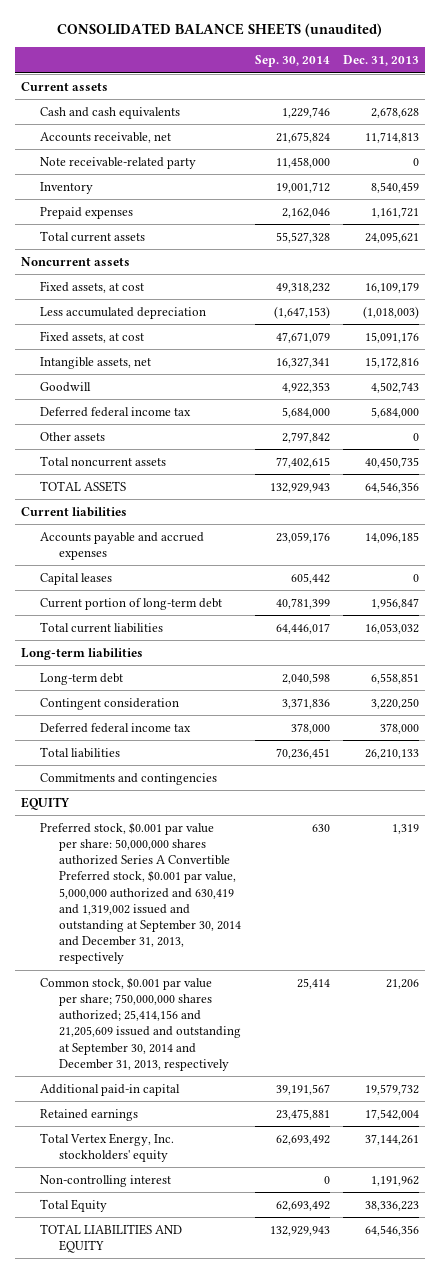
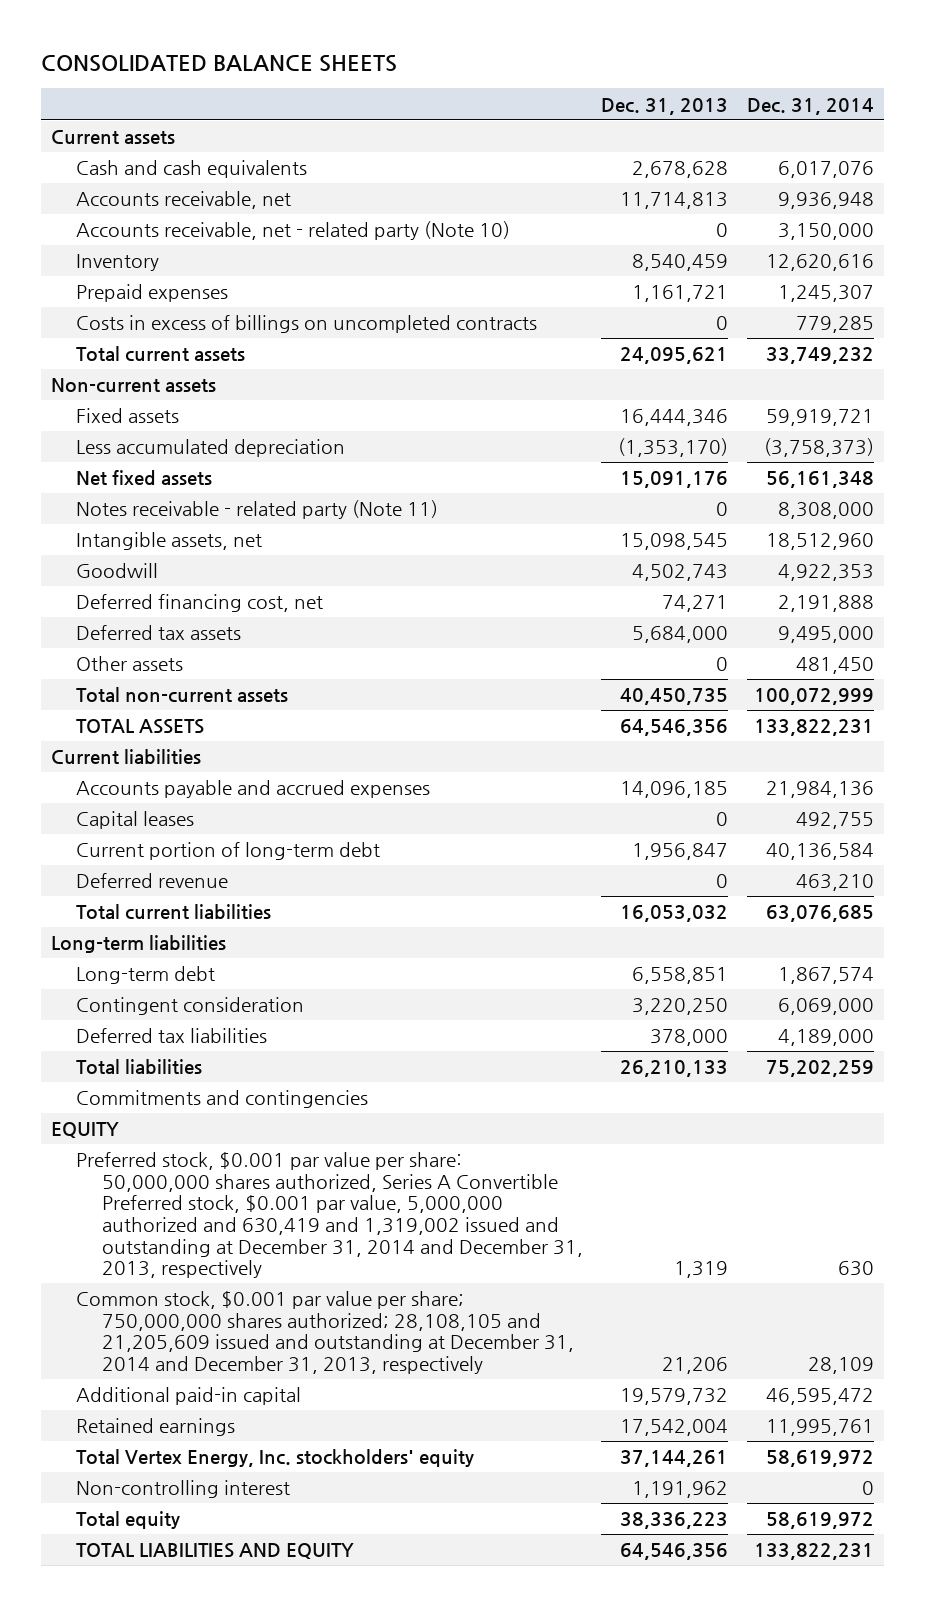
[56,23,382,38] CONSOLIDATED BALANCE SHEETS (unaudited) -> [41,54,398,72] CONSOLIDATED BALANCE SHEETS
[254,55,330,68] Sep. 30, 2014 -> none
none -> [747,97,875,115] Dec. 31, 2014
[40,156,197,169] Note receivable-related party -> [76,221,511,241] Accounts receivable, net - related party (Note 10)
none -> [76,315,538,334] Costs in excess of billings on uncompleted contracts
[21,256,131,266] Noncurrent assets -> [50,378,216,394] Non-current assets
[40,280,145,293] Fixed assets, at cost -> [76,408,180,424] Fixed assets
[364,281,419,293] 16,109,179 -> [620,409,729,427] 16,444,346
[362,305,419,319] (1,018,003) -> [618,438,729,458] (1,353,170)
[40,330,145,343] Fixed assets, at cost -> [76,470,213,486] Net fixed assets
none -> [76,500,439,520] Notes receivable - related party (Note 11)
[364,356,419,368] 15,172,816 -> [620,533,729,551] 15,098,545
none -> [76,594,324,613] Deferred financing cost, net
[40,406,192,417] Deferred federal income tax -> [76,625,242,641] Deferred tax assets
[40,455,167,467] Total noncurrent assets -> [76,687,289,704] Total non-current assets
none -> [76,873,229,889] Deferred revenue
[40,722,192,733] Deferred federal income tax -> [76,1028,268,1044] Deferred tax liabilities
[40,821,242,965] Preferred stock, $0.001 par value per share: 50,000,000 shares authorized Series A Convertible Preferred stock, $0.001 par value, 5,000,000 authorized and 630,419 and 1,319,002 issued and outstanding at September 30, 2014 and December 31, 2013, respectively -> [76,1152,583,1279] Preferred stock, $0.001 par value per share: 50,000,000 shares authorized, Series A Convertible Preferred stock, $0.001 par value, 5,000,000 authorized and 630,419 and 1,319,002 issued and outstanding at December 31, 2014 and December 31, 2013, respectively
[40,976,242,1071] Common stock, $0.001 par value per share; 750,000,000 shares authorized; 25,414,156 and 21,205,609 issued and outstanding at September 30, 2014 and December 31, 2013, respectively -> [76,1291,574,1375] Common stock, $0.001 par value per share; 750,000,000 shares authorized; 28,108,105 and 21,205,609 issued and outstanding at December 31, 2014 and December 31, 2013, respectively
[40,1198,108,1212] Total Equity -> [76,1511,181,1530] Total equity

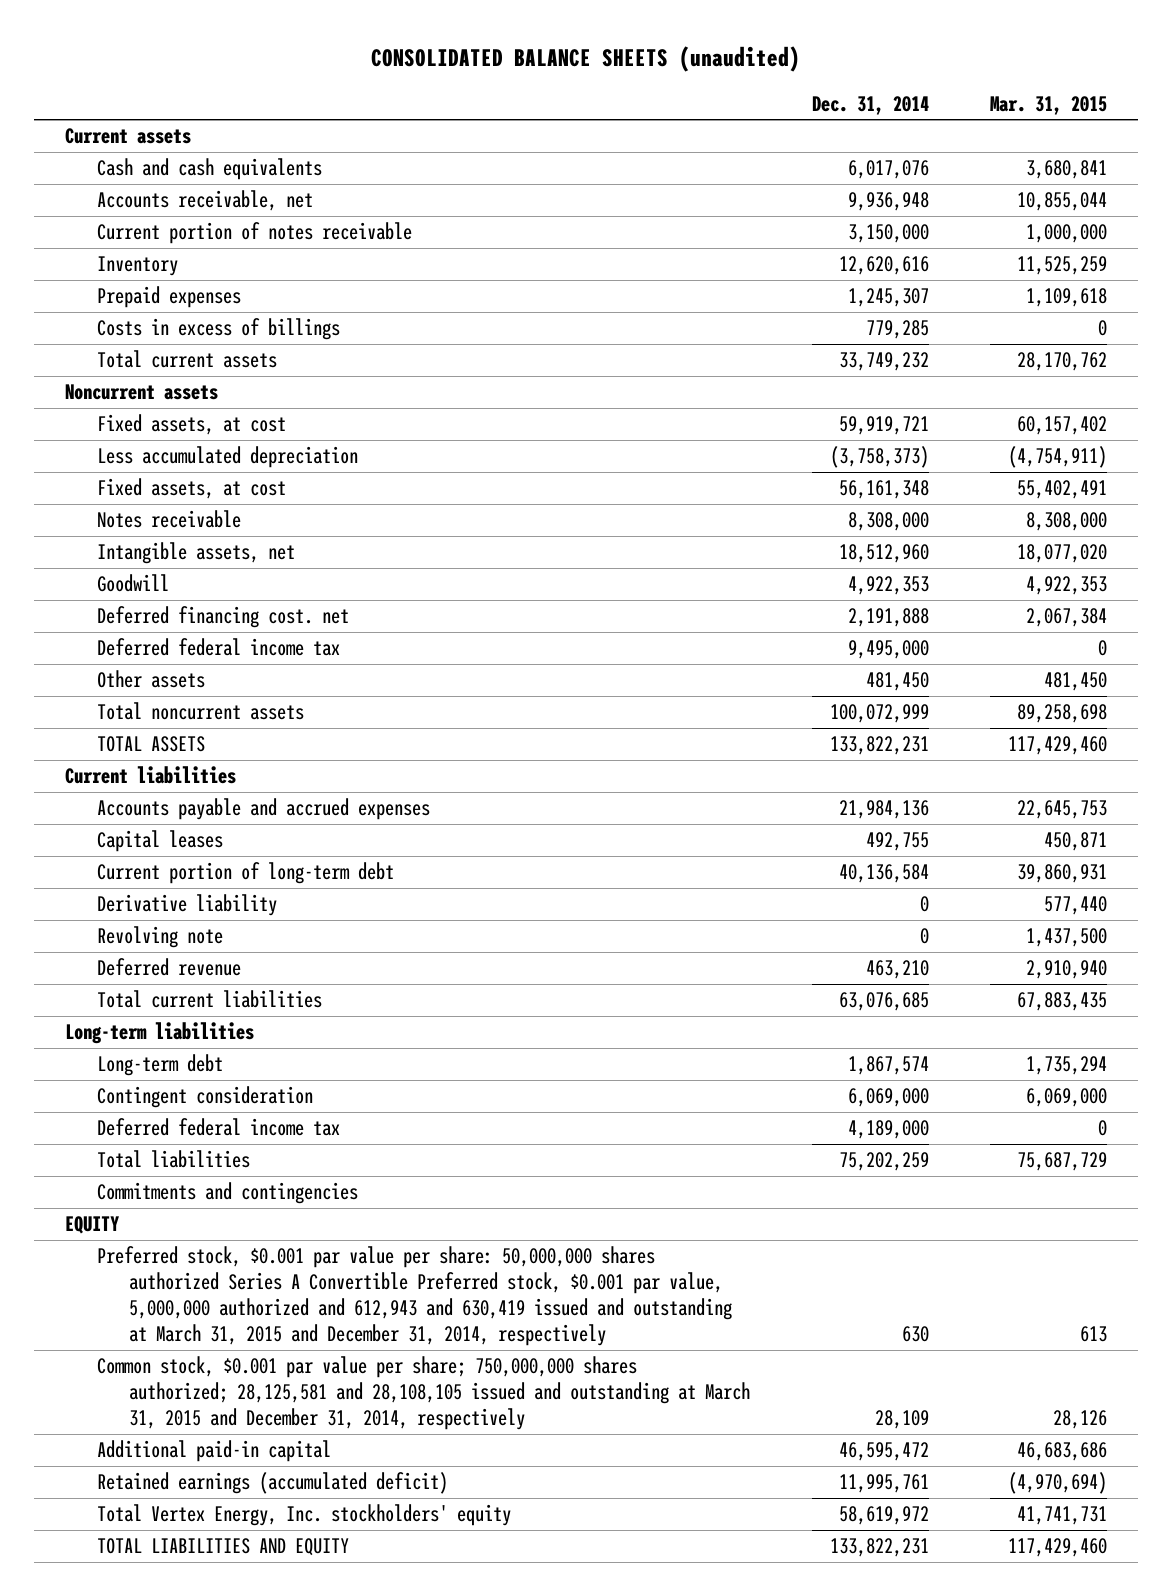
[41,54,398,72] CONSOLIDATED BALANCE SHEETS -> [370,46,800,73] CONSOLIDATED BALANCE SHEETS (unaudited)
[601,97,729,115] Dec. 31, 2013 -> none
none -> [990,95,1108,115] Mar. 31, 2015
[76,221,511,241] Accounts receivable, net - related party (Note 10) -> [96,222,412,245] Current portion of notes receivable
[76,315,538,334] Costs in excess of billings on uncompleted contracts -> [96,318,340,341] Costs in excess of billings
[50,378,216,394] Non-current assets -> [64,384,218,401] Noncurrent assets
[76,408,180,424] Fixed assets -> [96,414,286,436] Fixed assets, at cost
[76,470,213,486] Net fixed assets -> [96,478,286,500] Fixed assets, at cost
[76,500,439,520] Notes receivable - related party (Note 11) -> [96,510,241,529] Notes receivable
[76,594,324,613] Deferred financing cost, net -> [96,606,349,629] Deferred financing cost. net
[76,625,242,641] Deferred tax assets -> [96,638,340,657] Deferred federal income tax
[76,687,289,704] Total non-current assets -> [96,702,304,721] Total noncurrent assets
none -> [96,894,277,917] Derivative liability
none -> [96,926,223,949] Revolving note
[76,1028,268,1044] Deferred tax liabilities -> [96,1118,340,1137] Deferred federal income tax
[76,1152,583,1279] Preferred stock, $0.001 par value per share: 50,000,000 shares authorized, Series A Convertible Preferred stock, $0.001 par value, 5,000,000 authorized and 630,419 and 1,319,002 issued and outstanding at December 31, 2014 and December 31, 2013, respectively -> [96,1246,733,1347] Preferred stock, $0.001 par value per share: 50,000,000 shares authorized Series A Convertible Preferred stock, $0.001 par value, 5,000,000 authorized and 612,943 and 630,419 issued and outstanding at March 31, 2015 and December 31, 2014, respectively
[76,1291,574,1375] Common stock, $0.001 par value per share; 750,000,000 shares authorized; 28,108,105 and 21,205,609 issued and outstanding at December 31, 2014 and December 31, 2013, respectively -> [96,1356,751,1431] Common stock, $0.001 par value per share; 750,000,000 shares authorized; 28,125,581 and 28,108,105 issued and outstanding at March 31, 2015 and December 31, 2014, respectively
[76,1418,236,1437] Retained earnings -> [96,1472,448,1495] Retained earnings (accumulated deficit)
[76,1480,291,1499] Non-controlling interest -> none
[76,1511,181,1530] Total equity -> none

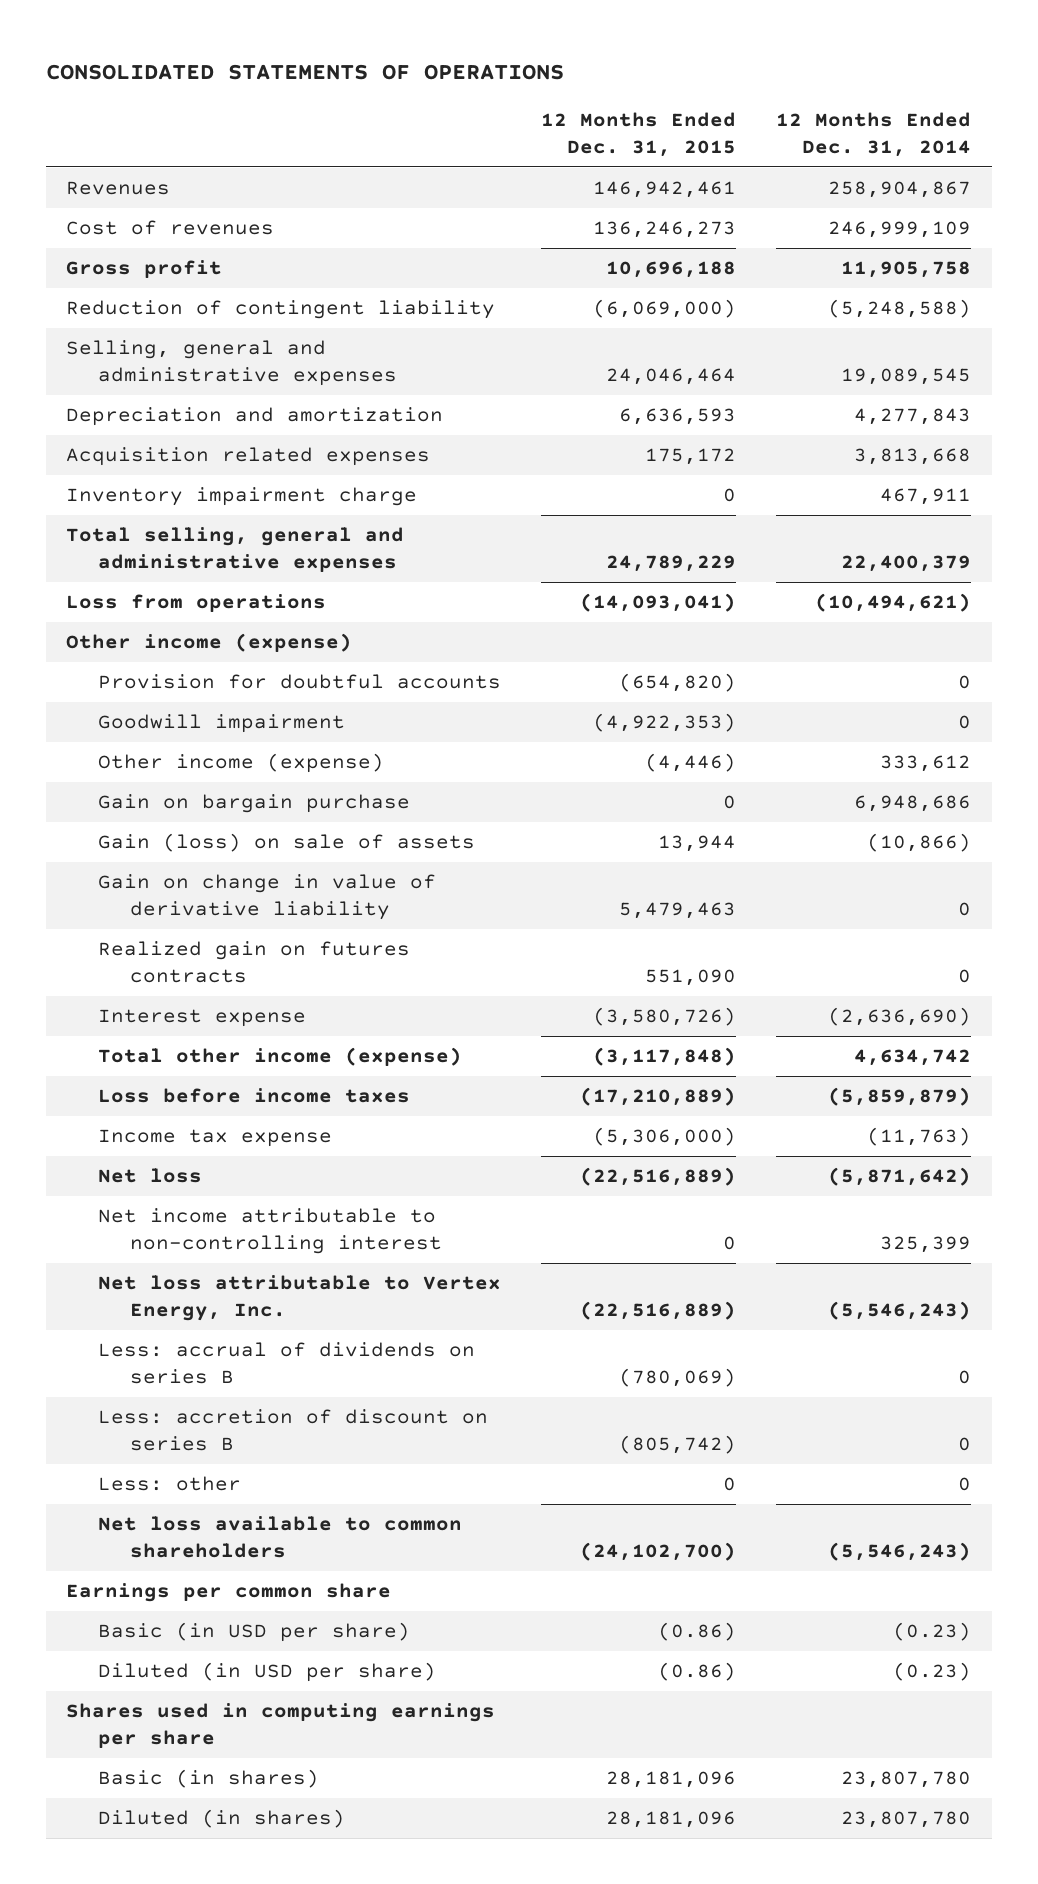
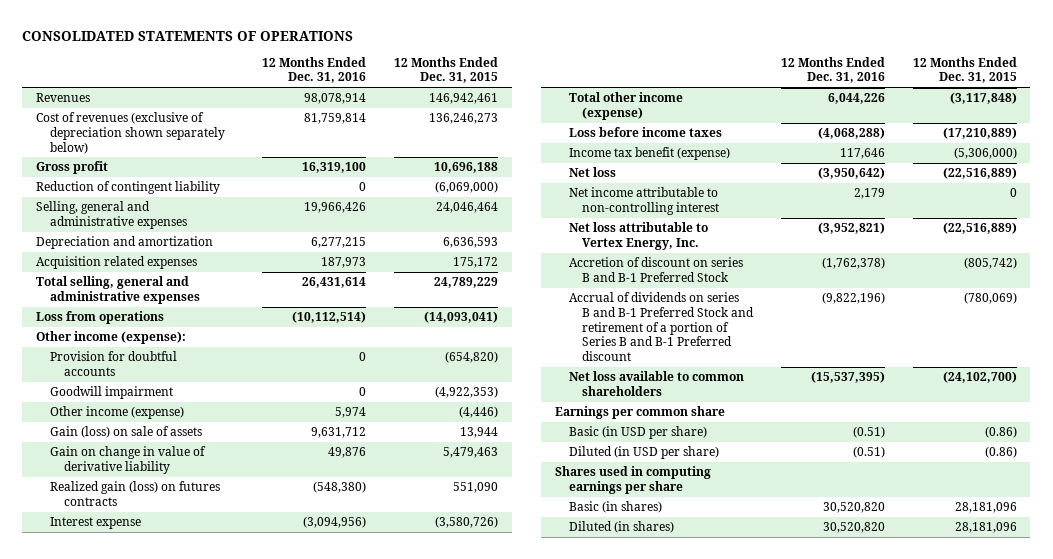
[776,111,972,158] 12 Months Ended Dec. 31, 2014 -> none
none -> [262,56,367,84] 12 Months Ended Dec. 31, 2016
[66,220,275,236] Cost of revenues -> [36,112,225,154] Cost of revenues (exclusive of depreciation shown separately below)
[66,487,418,507] Inventory impairment charge -> none
[66,633,353,653] Other income (expense) -> [36,331,187,345] Other income (expense):
[98,794,411,814] Gain on bargain purchase -> none
[98,941,411,984] Realized gain on futures contracts -> [49,481,220,506] Realized gain (loss) on futures contracts
[98,1129,333,1148] Income tax expense -> [568,147,730,161] Income tax benefit (expense)
[98,1476,242,1492] Less: other -> none
[98,1342,476,1385] Less: accrual of dividends on series B -> [568,257,743,282] Accretion of discount on series B and B-1 Preferred Stock
[619,1368,737,1388] (780,069) -> [963,257,1017,270] (805,742)
[98,1409,489,1452] Less: accretion of discount on series B -> [568,292,755,361] Accrual of dividends on series B and B-1 Preferred Stock and retirement of a portion of Series B and B-1 Preferred discount
[619,1435,737,1455] (805,742) -> [963,292,1017,305] (780,069)

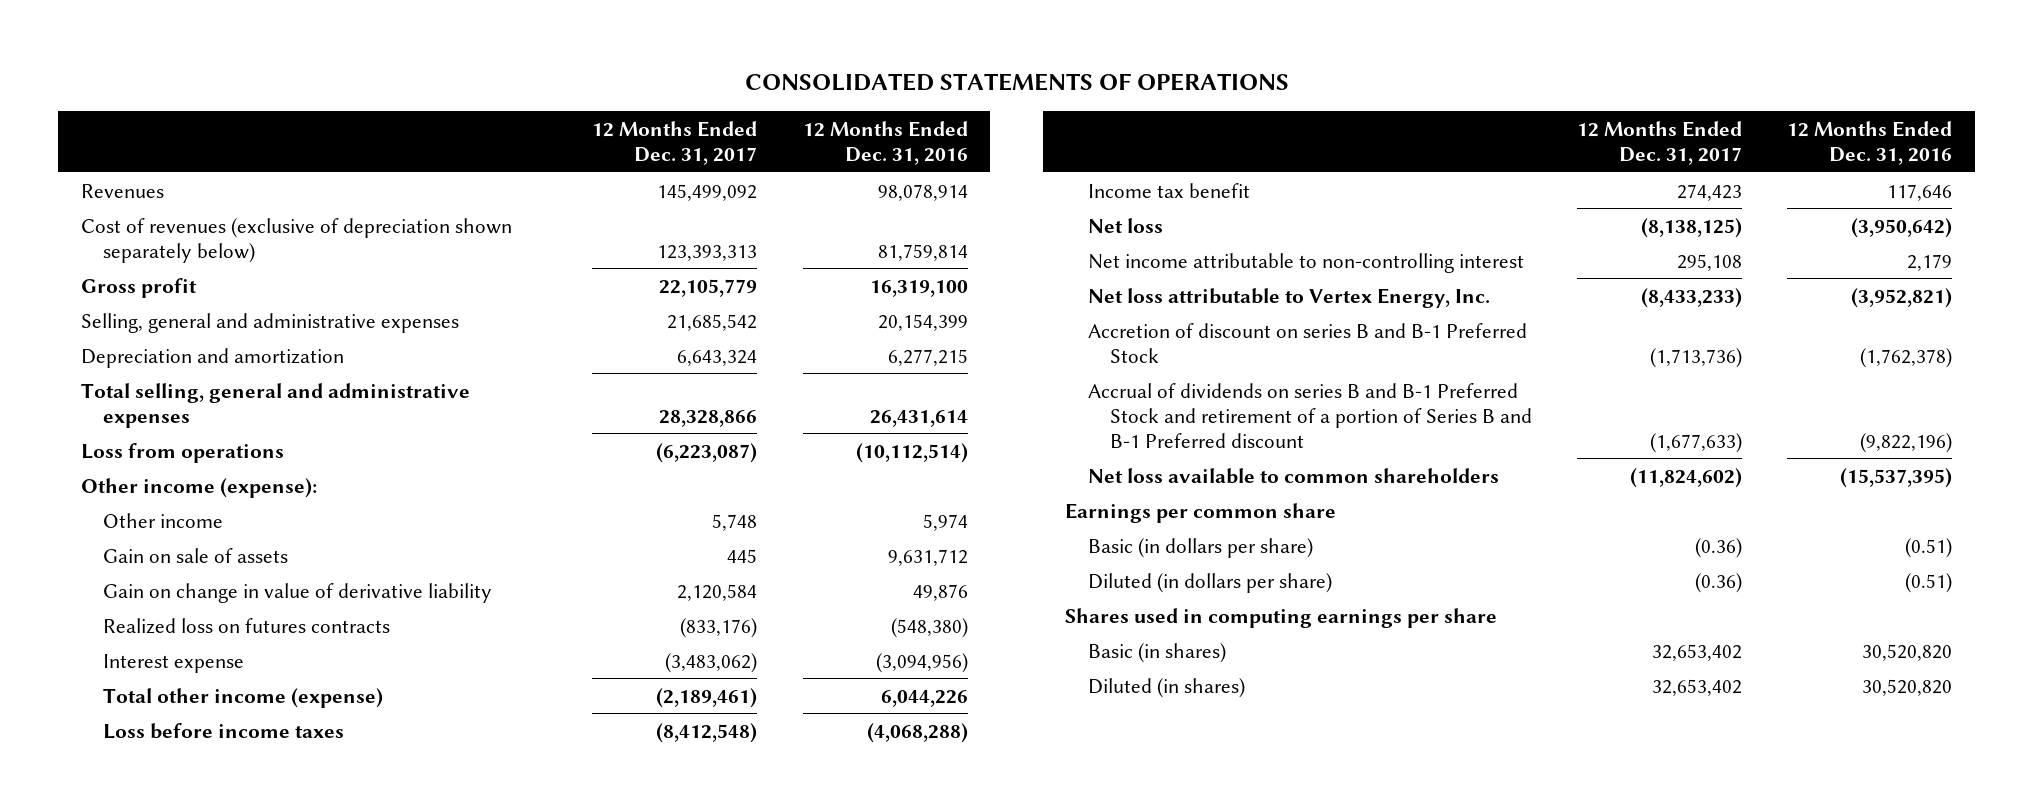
[393,56,498,84] 12 Months Ended Dec. 31, 2015 -> none
none -> [592,120,758,165] 12 Months Ended Dec. 31, 2017
[36,181,221,195] Reduction of contingent liability -> none
[304,202,367,214] 19,966,426 -> [877,313,968,331] 20,154,399
[36,256,198,270] Acquisition related expenses -> none
[49,351,177,376] Provision for doubtful accounts -> none
[49,386,173,400] Goodwill impairment -> none
[49,406,184,420] Other income (expense) -> [102,512,223,528] Other income
[49,426,202,439] Gain (loss) on sale of assets -> [102,547,288,563] Gain on sale of assets
[49,481,220,506] Realized gain (loss) on futures contracts -> [102,617,390,634] Realized loss on futures contracts
[568,147,730,161] Income tax benefit (expense) -> [1087,182,1250,198] Income tax benefit
[568,426,707,440] Basic (in USD per share) -> [1087,537,1313,558] Basic (in dollars per share)
[568,446,719,460] Diluted (in USD per share) -> [1087,572,1332,593] Diluted (in dollars per share)

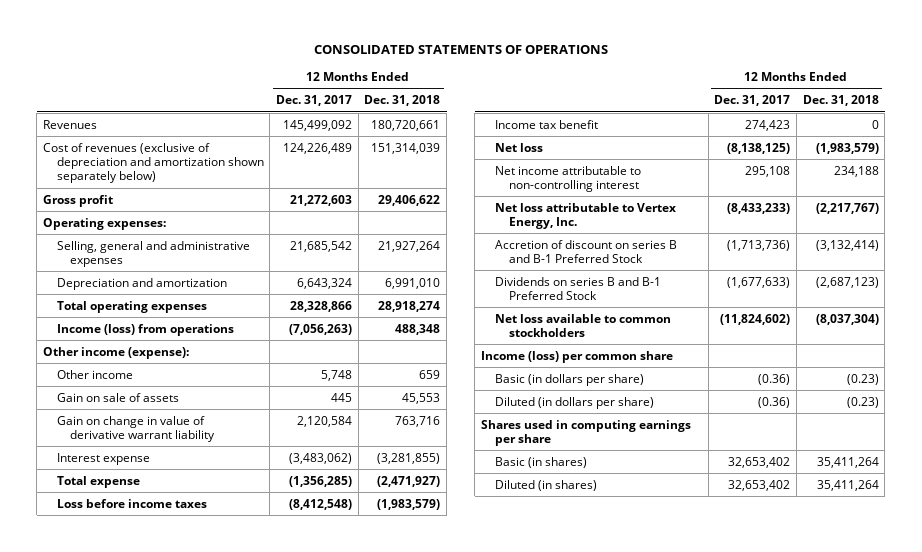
[802,120,968,165] 12 Months Ended Dec. 31, 2016 -> none
none -> [364,95,441,107] Dec. 31, 2018
[80,217,512,263] Cost of revenues (exclusive of depreciation shown separately below) -> [42,142,264,184] Cost of revenues (exclusive of depreciation and amortization shown separately below)
[657,244,758,261] 123,393,313 -> [283,142,353,154] 124,226,489
[659,278,758,297] 22,105,779 -> [290,194,353,206] 21,272,603
none -> [42,217,166,230] Operating expenses:
[80,382,470,428] Total selling, general and administrative expenses -> [56,300,207,313] Total operating expenses
[80,442,284,463] Loss from operations -> [56,323,234,336] Income (loss) from operations
[656,442,758,463] (6,223,087) -> [289,323,353,335] (7,056,263)
[102,617,390,634] Realized loss on futures contracts -> none
[102,582,492,603] Gain on change in value of derivative liability -> [56,415,216,442] Gain on change in value of derivative warrant liability
[102,687,383,708] Total other income (expense) -> [56,475,140,488] Total expense
[656,687,758,708] (2,189,461) -> [289,475,353,487] (1,356,285)
[1087,382,1532,448] Accrual of dividends on series B and B-1 Preferred Stock and retirement of a portion of Series B and B-1 Preferred discount -> [494,276,661,300] Dividends on series B and B-1 Preferred Stock
[1087,467,1499,484] Net loss available to common shareholders -> [494,313,671,337] Net loss available to common stockholders
[1065,502,1337,523] Earnings per common share -> [481,350,674,363] Income (loss) per common share

